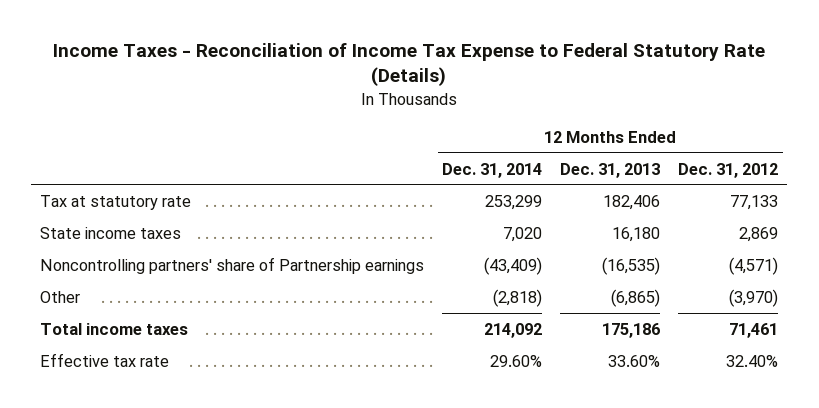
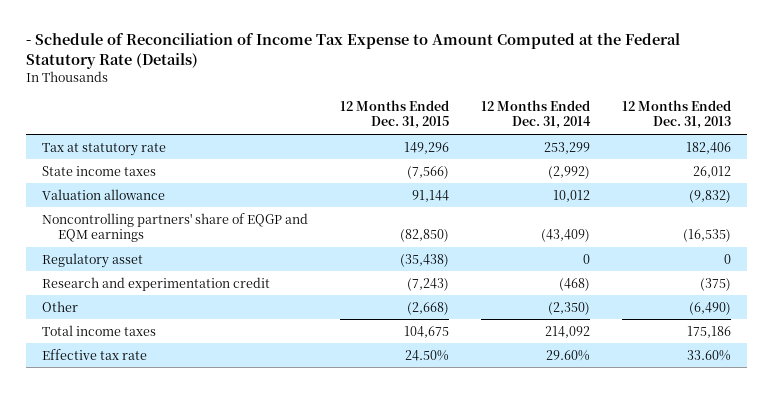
[53,42,766,87] Income Taxes - Reconciliation of Income Tax Expense to Federal Statutory Rate (Details) -> [25,33,680,69] - Schedule of Reconciliation of Income Tax Expense to Amount Computed at the Federal Statutory Rate (Details)
[678,162,779,178] Dec. 31, 2012 -> none
none -> [340,99,450,130] 12 Months Ended Dec. 31, 2015
[503,226,543,242] 7,020 -> [548,165,591,179] (2,992)
[612,226,661,242] 16,180 -> [693,165,732,178] 26,012
none -> [41,188,165,200] Valuation allowance
[40,256,425,274] Noncontrolling partners' share of Partnership earnings -> [41,212,308,243] Noncontrolling partners' share of EQGP and EQM earnings
none -> [41,252,143,268] Regulatory asset
none -> [41,276,270,291] Research and experimentation credit
[493,288,543,307] (2,818) -> [548,301,591,315] (2,350)
[611,288,661,307] (6,865) -> [689,301,732,315] (6,490)

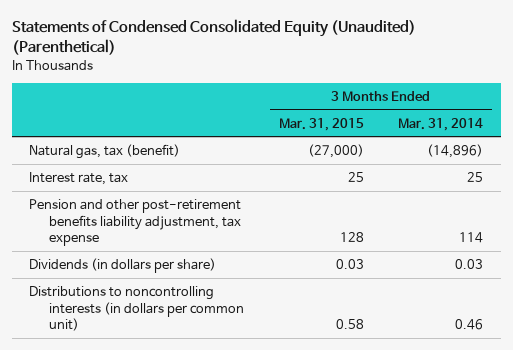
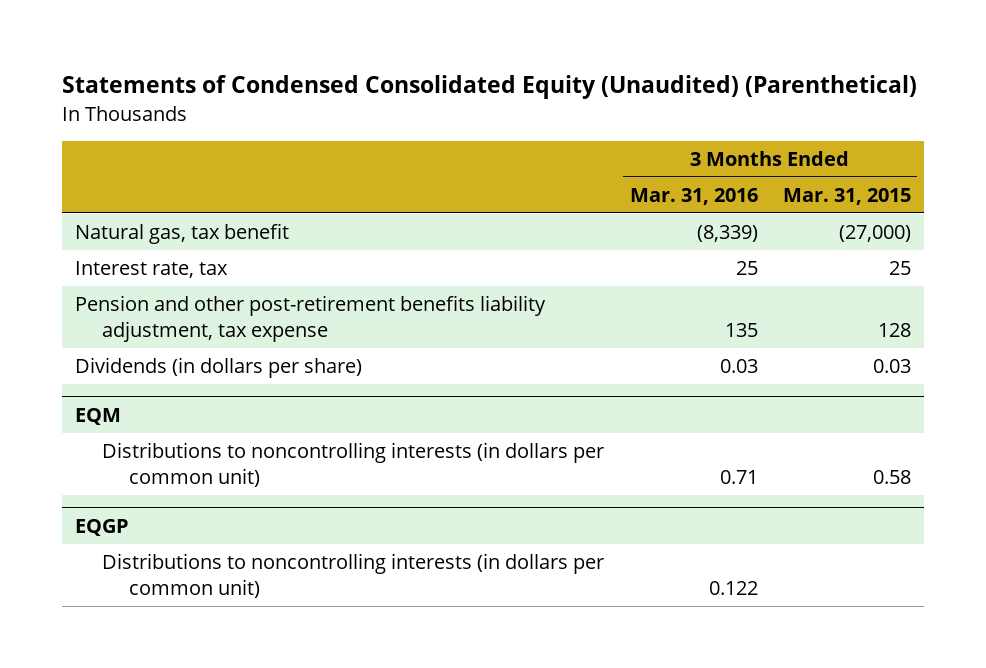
[398,117,484,131] Mar. 31, 2014 -> none
none -> [629,187,758,205] Mar. 31, 2016
[29,144,181,160] Natural gas, tax (benefit) -> [74,223,289,245] Natural gas, tax benefit
none -> [74,408,121,426] EQM
none -> [74,519,129,537] EQGP
none -> [102,553,605,599] Distributions to noncontrolling interests (in dollars per common unit)

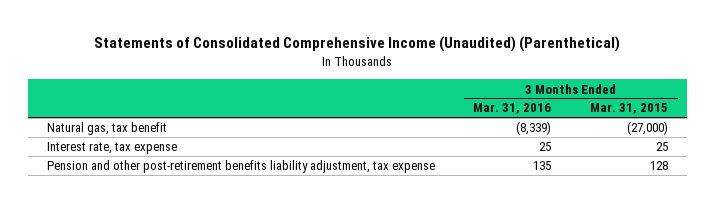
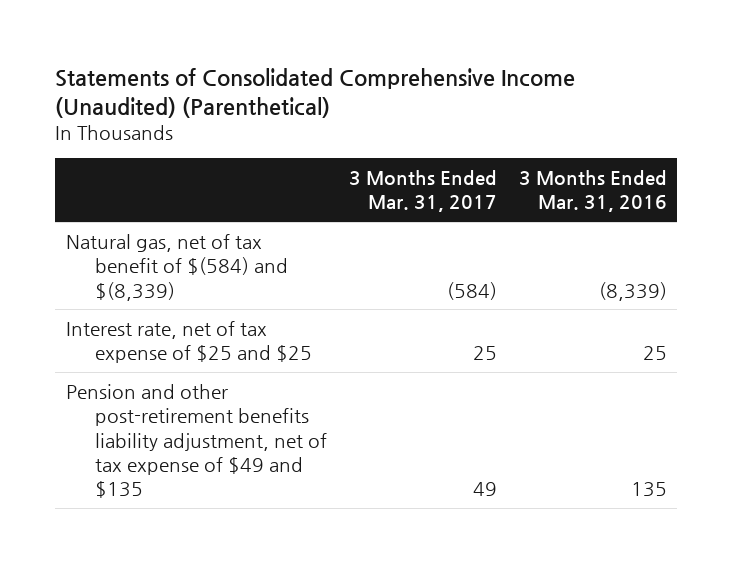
[589,103,668,115] Mar. 31, 2015 -> none
none -> [348,170,497,213] 3 Months Ended Mar. 31, 2017
[46,122,167,136] Natural gas, tax benefit -> [66,234,289,301] Natural gas, net of tax benefit of $(584) and $(8,339)
[46,142,177,155] Interest rate, tax expense -> [66,321,313,364] Interest rate, net of tax expense of $25 and $25
[46,160,435,174] Pension and other post-retirement benefits liability adjustment, tax expense -> [66,384,328,498] Pension and other post-retirement benefits liability adjustment, net of tax expense of $49 and $135

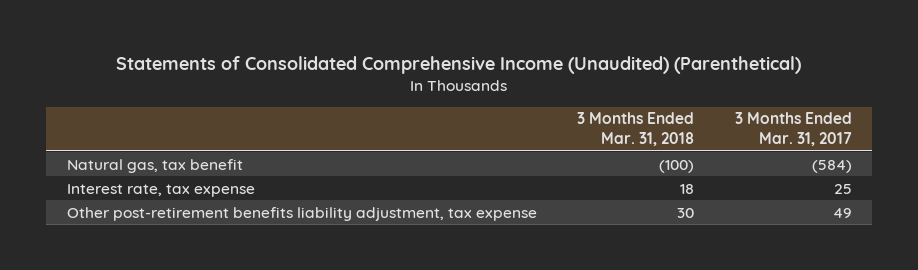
[518,170,667,213] 3 Months Ended Mar. 31, 2016 -> none
none -> [577,112,695,147] 3 Months Ended Mar. 31, 2018
[66,234,289,301] Natural gas, net of tax benefit of $(584) and $(8,339) -> [66,158,243,173] Natural gas, tax benefit
[66,321,313,364] Interest rate, net of tax expense of $25 and $25 -> [66,183,255,197] Interest rate, tax expense
[66,384,328,498] Pension and other post-retirement benefits liability adjustment, net of tax expense of $49 and $135 -> [66,206,537,221] Other post-retirement benefits liability adjustment, tax expense

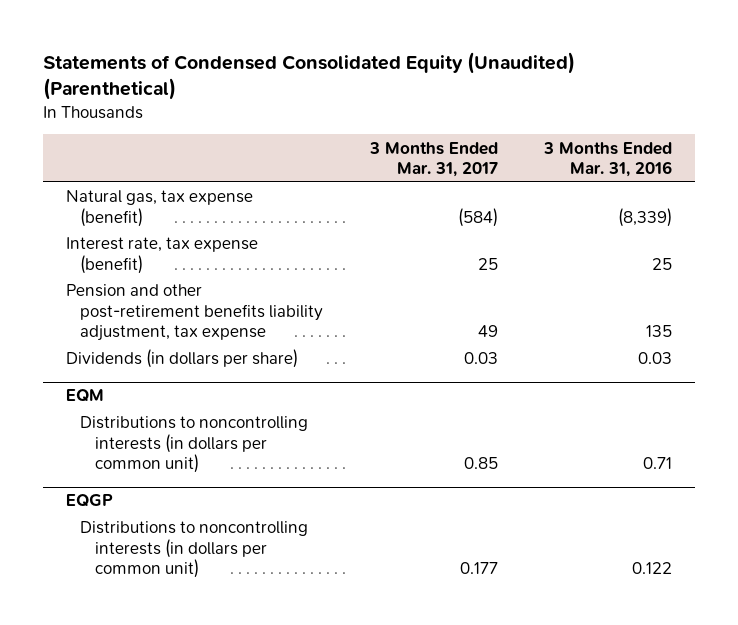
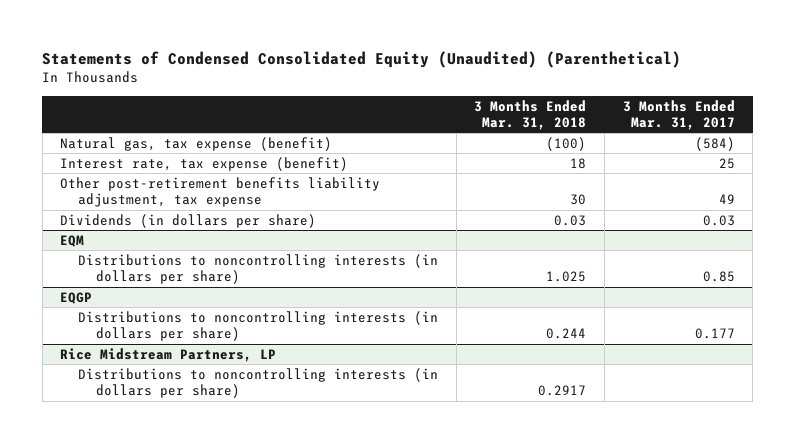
[543,141,673,177] 3 Months Ended Mar. 31, 2016 -> none
none -> [474,99,587,130] 3 Months Ended Mar. 31, 2018
[65,284,324,342] Pension and other post-retirement benefits liability adjustment, tax expense -> [60,176,381,208] Other post-retirement benefits liability adjustment, tax expense
[80,416,309,474] Distributions to noncontrolling interests (in dollars per common unit) -> [78,253,439,285] Distributions to noncontrolling interests (in dollars per share)
[80,521,309,579] Distributions to noncontrolling interests (in dollars per common unit) -> [78,310,439,342] Distributions to noncontrolling interests (in dollars per share)
none -> [60,347,277,362] Rice Midstream Partners, LP
none -> [78,367,439,399] Distributions to noncontrolling interests (in dollars per share)

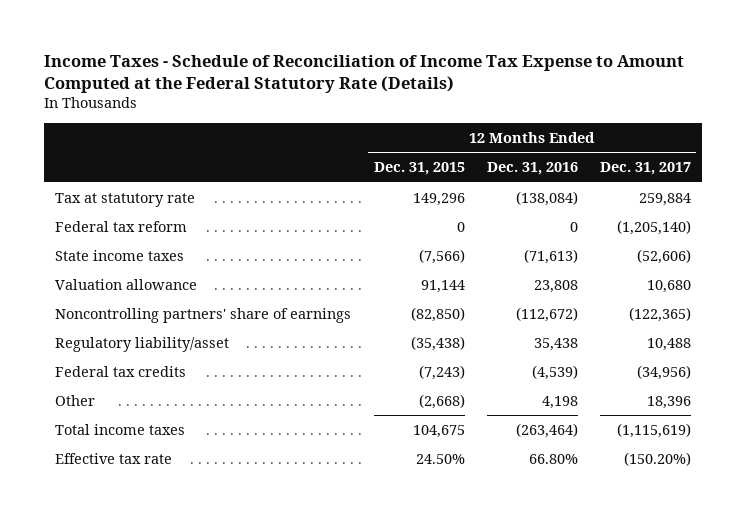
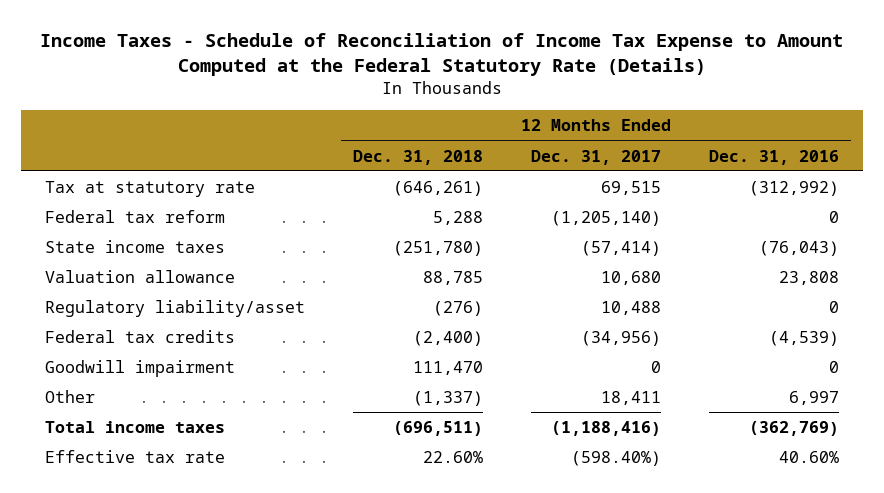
[373,162,465,176] Dec. 31, 2015 -> none
none -> [353,149,484,165] Dec. 31, 2018
[515,190,578,206] (138,084) -> [748,181,839,197] (312,992)
[638,192,691,206] 259,884 -> [600,181,661,196] 69,515
[523,248,578,264] (71,613) -> [758,241,839,257] (76,043)
[636,248,691,264] (52,606) -> [580,241,661,257] (57,414)
[55,307,352,323] Noncontrolling partners' share of earnings -> none
[533,337,578,351] 35,438 -> [828,301,839,314] 0
none -> [45,360,236,378] Goodwill impairment
[541,395,578,409] 4,198 -> [788,391,839,406] 6,997
[646,395,691,409] 18,396 -> [600,391,661,406] 18,411
[515,422,578,438] (263,464) -> [748,421,839,437] (362,769)
[616,422,691,438] (1,115,619) -> [550,421,661,437] (1,188,416)
[528,453,578,464] 66.80% -> [778,451,839,464] 40.60%
[623,451,691,466] (150.20%) -> [570,451,661,467] (598.40%)

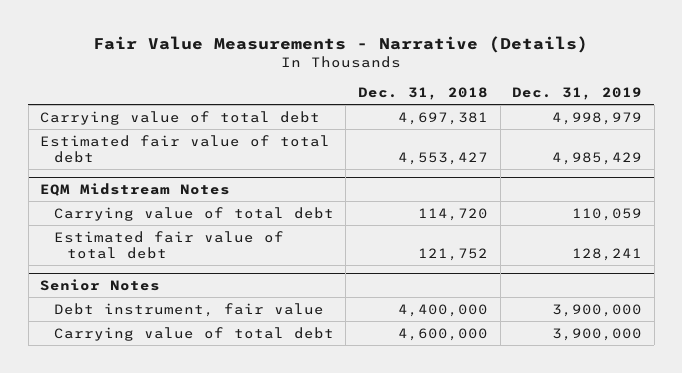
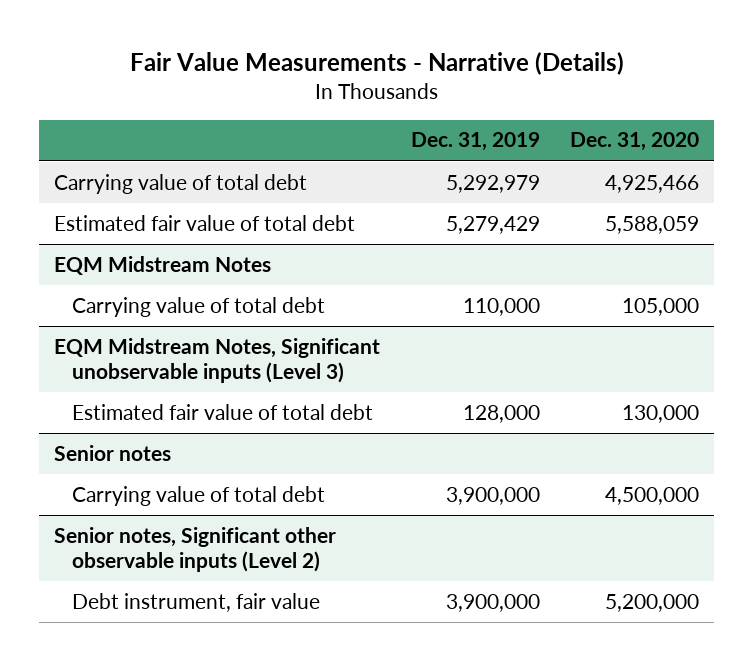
[357,86,488,100] Dec. 31, 2018 -> none
none -> [569,132,699,152] Dec. 31, 2020
[552,111,643,125] 4,998,979 -> [445,174,540,193] 5,292,979
[552,151,643,165] 4,985,429 -> [445,215,540,234] 5,279,429
[53,302,324,317] Debt instrument, fair value -> none
[572,207,643,221] 110,059 -> [462,297,540,316] 110,000
none -> [54,337,381,384] EQM Midstream Notes, Significant unobservable inputs (Level 3)
[572,247,643,261] 128,241 -> [462,404,540,423] 128,000
[40,278,161,291] Senior Notes -> [54,444,172,461] Senior notes
none -> [54,526,337,573] Senior notes, Significant other observable inputs (Level 2)
none -> [72,592,321,612] Debt instrument, fair value

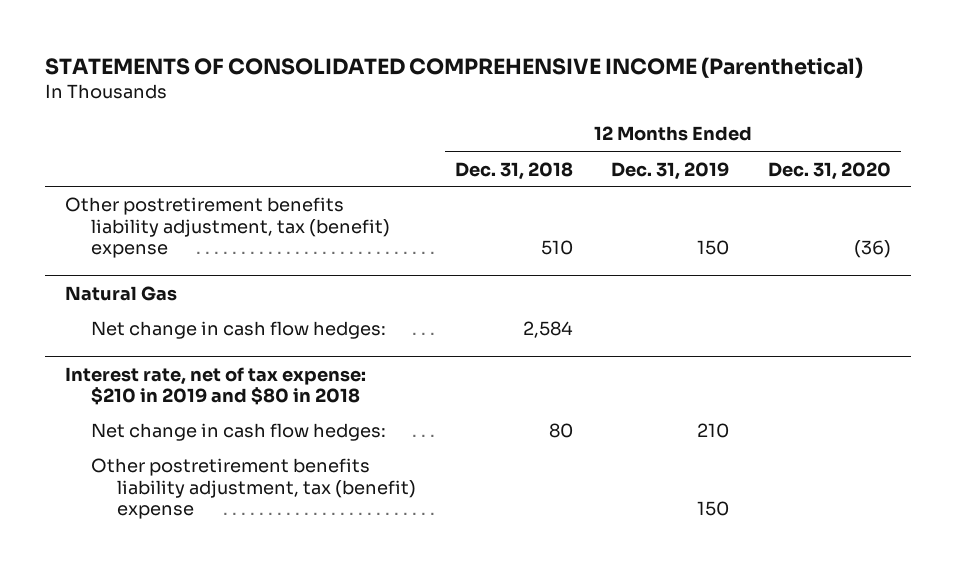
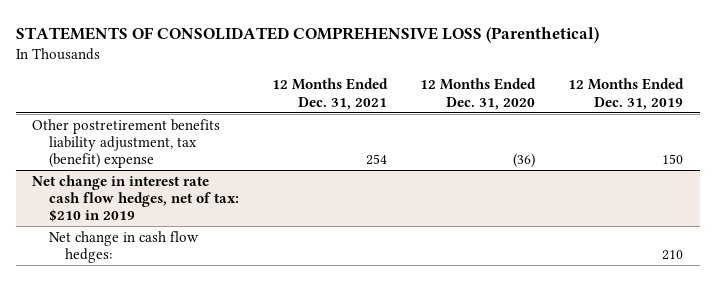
[45,56,864,78] STATEMENTS OF CONSOLIDATED COMPREHENSIVE INCOME (Parenthetical) -> [15,26,599,43] STATEMENTS OF CONSOLIDATED COMPREHENSIVE LOSS (Parenthetical)
[454,161,573,180] Dec. 31, 2018 -> none
none -> [272,78,389,110] 12 Months Ended Dec. 31, 2021
[64,285,177,301] Natural Gas -> none
[90,321,386,340] Net change in cash flow hedges: -> none
[64,366,366,406] Interest rate, net of tax expense: $210 in 2019 and $80 in 2018 -> [32,174,239,223] Net change in interest rate cash flow hedges, net of tax: $210 in 2019
[90,458,416,519] Other postretirement benefits liability adjustment, tax (benefit) expense -> none

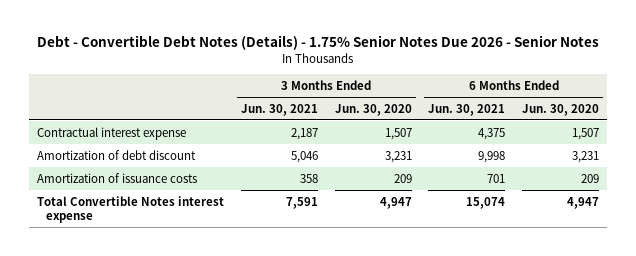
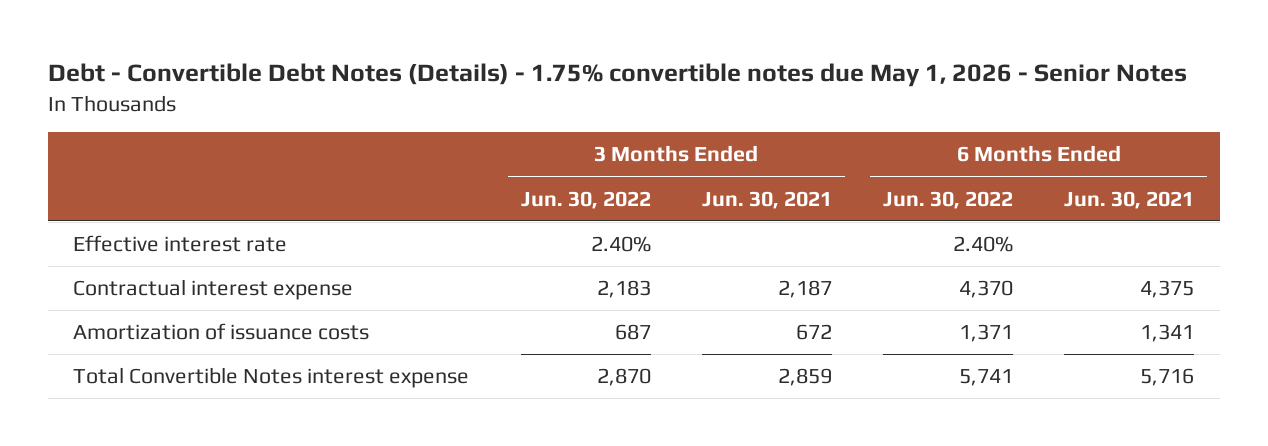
[37,34,600,50] Debt - Convertible Debt Notes (Details) - 1.75% Senior Notes Due 2026 - Senior Notes -> [47,63,1187,88] Debt - Convertible Debt Notes (Details) - 1.75% convertible notes due May 1, 2026 - Senior Notes
[334,103,412,116] Jun. 30, 2020 -> none
[521,103,599,116] Jun. 30, 2020 -> none
none -> [520,190,651,209] Jun. 30, 2022
none -> [883,190,1014,209] Jun. 30, 2022
none -> [73,235,288,253] Effective interest rate
[37,149,197,160] Amortization of debt discount -> none
[299,173,318,183] 358 -> [795,324,832,341] 672
[487,173,506,183] 701 -> [1140,324,1195,343] 1,341
[285,196,318,209] 7,591 -> [777,368,832,387] 2,859
[466,196,506,209] 15,074 -> [1140,368,1195,387] 5,716

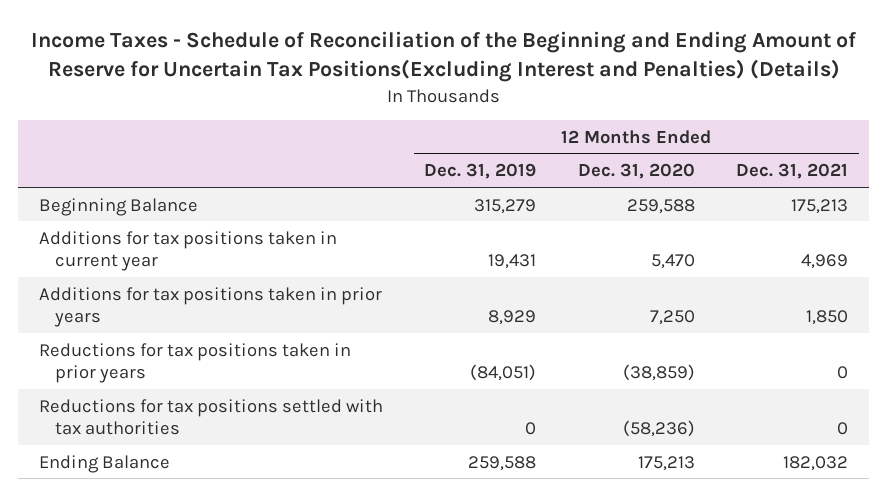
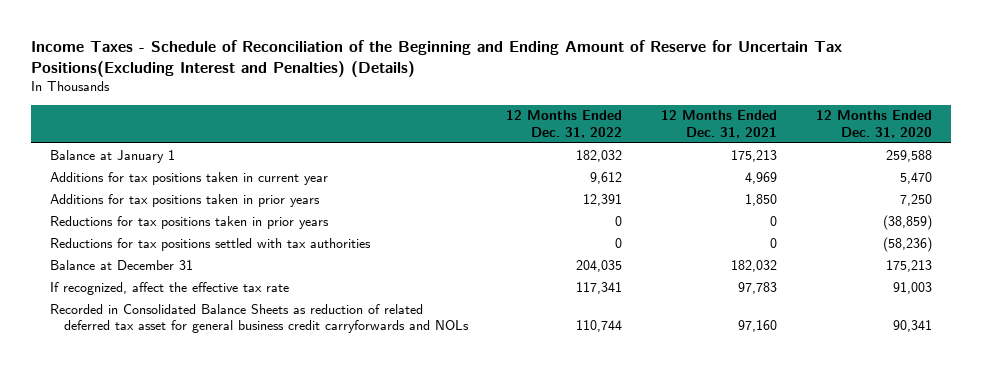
[424,163,537,180] Dec. 31, 2019 -> none
none -> [506,110,623,138] 12 Months Ended Dec. 31, 2022
[38,197,198,216] Beginning Balance -> [49,149,175,163] Balance at January 1
[38,454,170,473] Ending Balance -> [49,259,193,270] Balance at December 31
none -> [49,281,289,295] If recognized, affect the effective tax rate
none -> [49,303,469,333] Recorded in Consolidated Balance Sheets as reduction of related deferred tax asset for general business credit carryforwards and NOLs

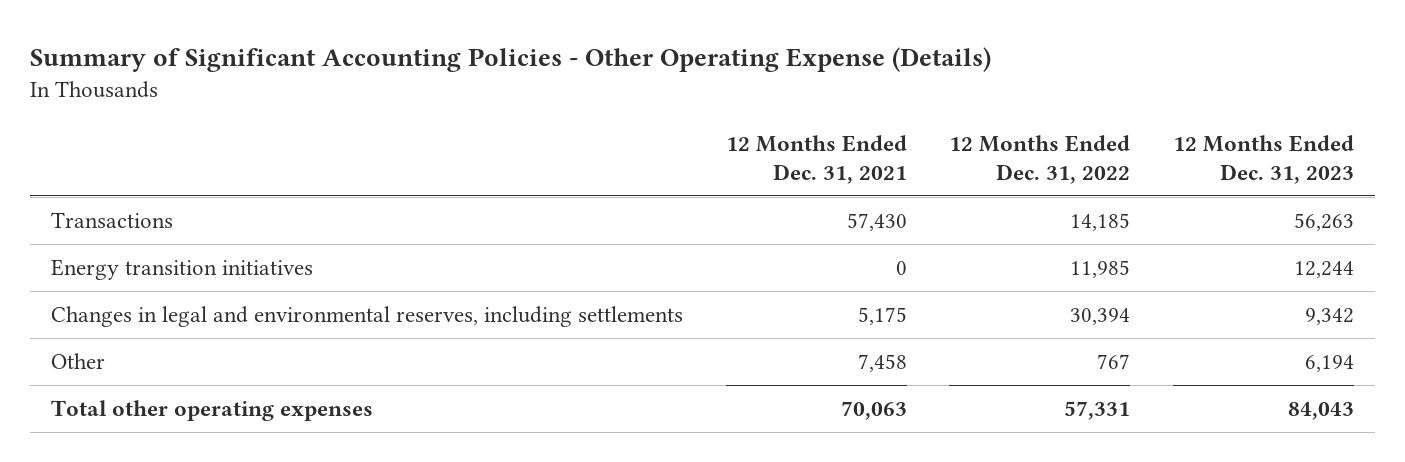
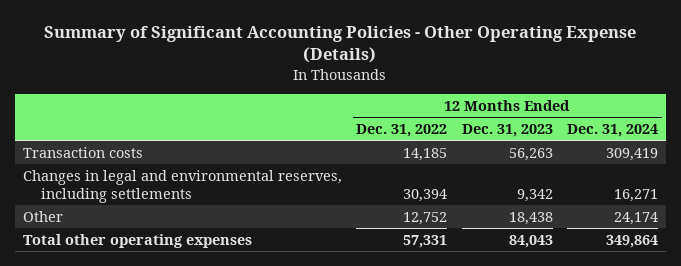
[725,134,907,184] 12 Months Ended Dec. 31, 2021 -> none
none -> [567,123,659,137] Dec. 31, 2024
[51,259,314,281] Energy transition initiatives -> none
[51,212,174,229] Transactions -> [22,146,143,158] Transaction costs
[1097,354,1131,370] 767 -> [403,211,448,225] 12,752
[1304,355,1354,373] 6,194 -> [508,211,553,225] 18,438

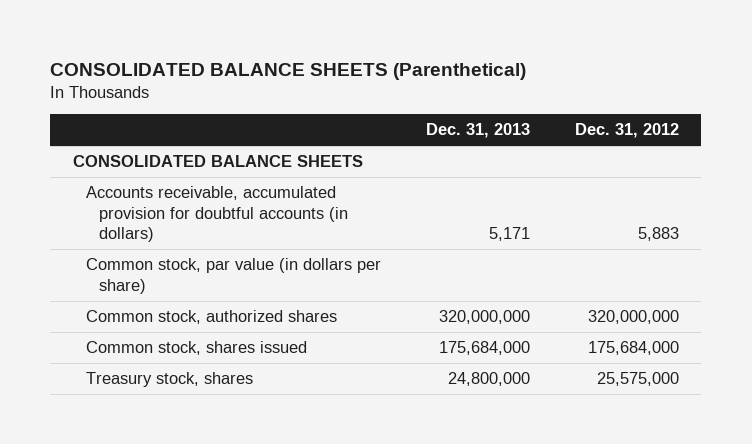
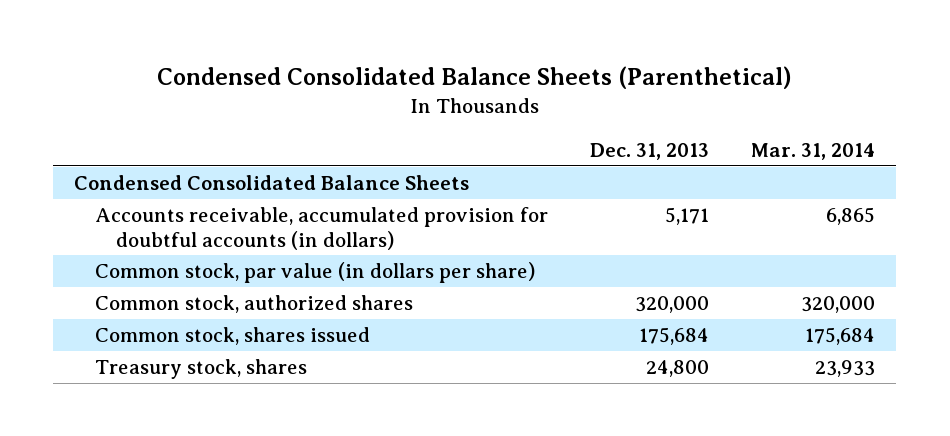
[50,62,527,80] CONSOLIDATED BALANCE SHEETS (Parenthetical) -> [156,66,792,90] Condensed Consolidated Balance Sheets (Parenthetical)
[574,123,679,139] Dec. 31, 2012 -> none
none -> [751,142,876,160] Mar. 31, 2014
[72,155,363,168] CONSOLIDATED BALANCE SHEETS -> [74,175,470,191] Condensed Consolidated Balance Sheets
[438,310,530,325] 320,000,000 -> [635,296,710,314] 320,000
[438,341,530,356] 175,684,000 -> [639,327,710,346] 175,684
[447,372,530,387] 24,800,000 -> [646,360,710,378] 24,800

